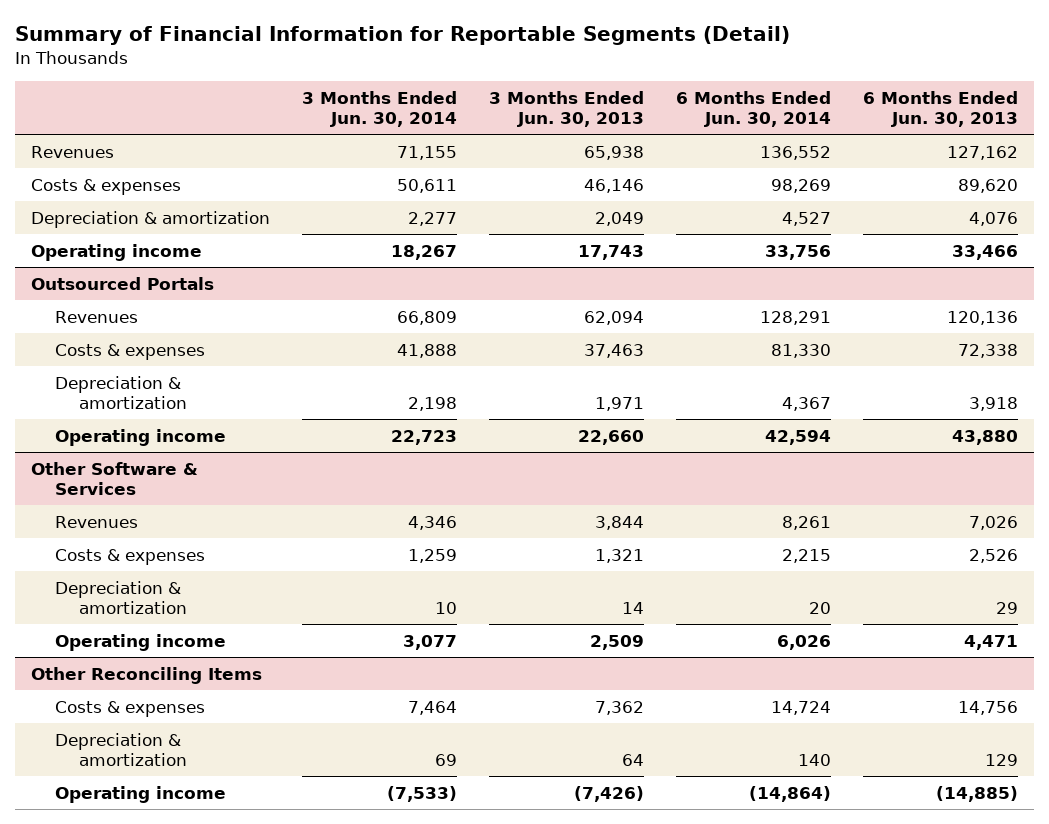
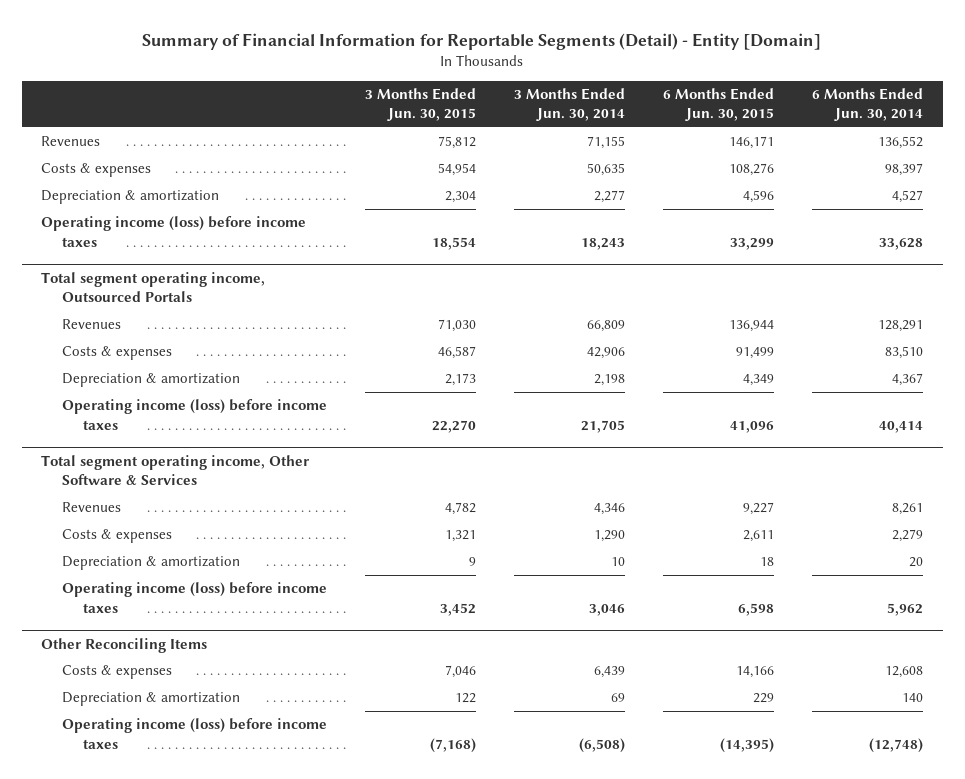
[14,26,790,46] Summary of Financial Information for Reportable Segments (Detail) -> [142,32,822,50] Summary of Financial Information for Reportable Segments (Detail) - Entity [Domain]
[488,90,644,128] 3 Months Ended Jun. 30, 2013 -> none
[862,90,1018,128] 6 Months Ended Jun. 30, 2013 -> none
none -> [365,88,477,122] 3 Months Ended Jun. 30, 2015
none -> [663,88,775,122] 6 Months Ended Jun. 30, 2015
[396,178,457,193] 50,611 -> [587,163,626,177] 50,635
[770,178,831,193] 98,269 -> [885,163,924,177] 98,397
[30,243,202,261] Operating income -> none
[30,276,214,290] Outsourced Portals -> none
none -> [41,216,307,247] Operating income (loss) before income taxes
none -> [41,271,266,303] Total segment operating income, Outsourced Portals
[396,343,457,358] 41,888 -> [587,347,626,360] 42,906
[770,343,831,358] 81,330 -> [885,346,924,360] 83,510
[54,428,226,446] Operating income -> none
[30,461,198,495] Other Software & Services -> none
none -> [61,399,327,430] Operating income (loss) before income taxes
none -> [41,454,310,486] Total segment operating income, Other Software & Services
[407,548,457,563] 1,259 -> [594,530,626,543] 1,290
[781,548,831,563] 2,215 -> [892,529,924,543] 2,279
[54,633,226,651] Operating income -> none
none -> [61,582,327,613] Operating income (loss) before income taxes
[407,700,457,715] 7,464 -> [594,666,626,679] 6,439
[770,700,831,715] 14,724 -> [885,666,924,679] 12,608
[54,785,226,803] Operating income -> none
none -> [61,718,327,749] Operating income (loss) before income taxes

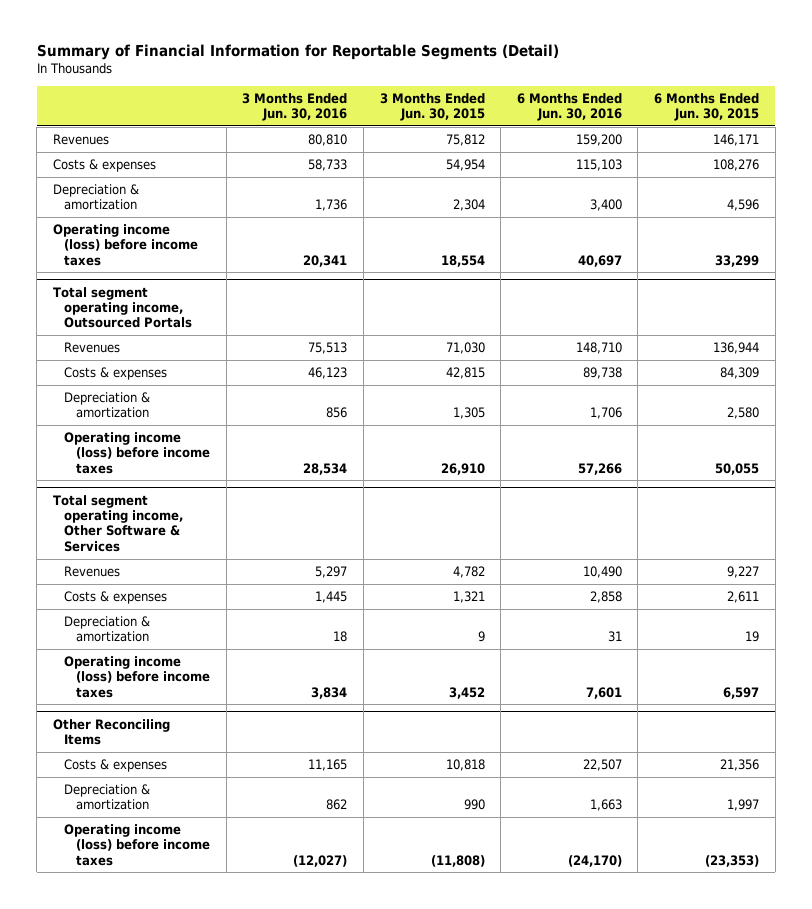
[142,32,822,50] Summary of Financial Information for Reportable Segments (Detail) - Entity [Domain] -> [36,44,559,61] Summary of Financial Information for Reportable Segments (Detail)
[514,88,626,122] 3 Months Ended Jun. 30, 2014 -> none
[812,88,924,122] 6 Months Ended Jun. 30, 2014 -> none
none -> [242,92,348,122] 3 Months Ended Jun. 30, 2016
none -> [516,92,622,122] 6 Months Ended Jun. 30, 2016
[438,346,477,360] 46,587 -> [445,366,485,379] 42,815
[736,347,775,360] 91,499 -> [720,366,760,379] 84,309
[445,373,477,387] 2,173 -> [452,407,485,420] 1,305
[743,374,775,387] 4,349 -> [727,407,760,420] 2,580
[432,419,477,433] 22,270 -> [440,462,485,475] 26,910
[730,420,775,433] 41,096 -> [715,462,760,475] 50,055
[760,557,775,567] 18 -> [745,631,760,643] 19
[738,602,775,616] 6,598 -> [723,686,760,699] 6,597
[445,665,477,679] 7,046 -> [445,758,485,771] 10,818
[736,666,775,679] 14,166 -> [720,758,760,771] 21,356
[455,693,477,704] 122 -> [463,799,485,811] 990
[753,693,775,704] 229 -> [727,799,760,812] 1,997
[430,737,477,753] (7,168) -> [430,854,485,867] (11,808)
[720,737,775,753] (14,395) -> [705,854,760,867] (23,353)

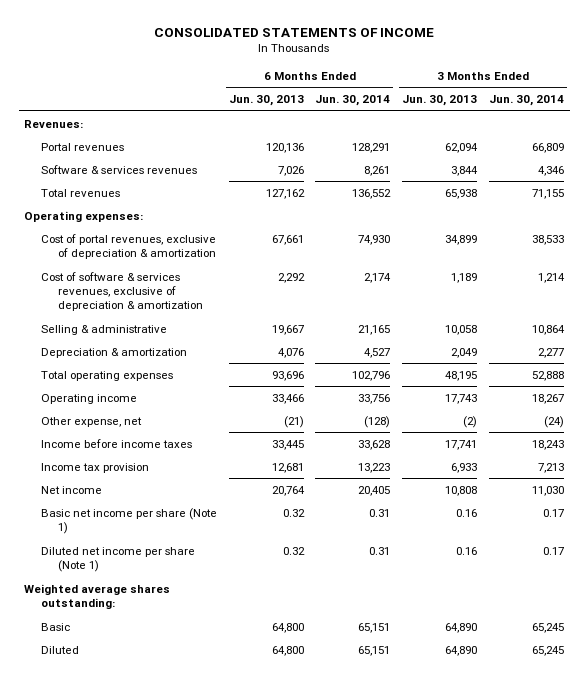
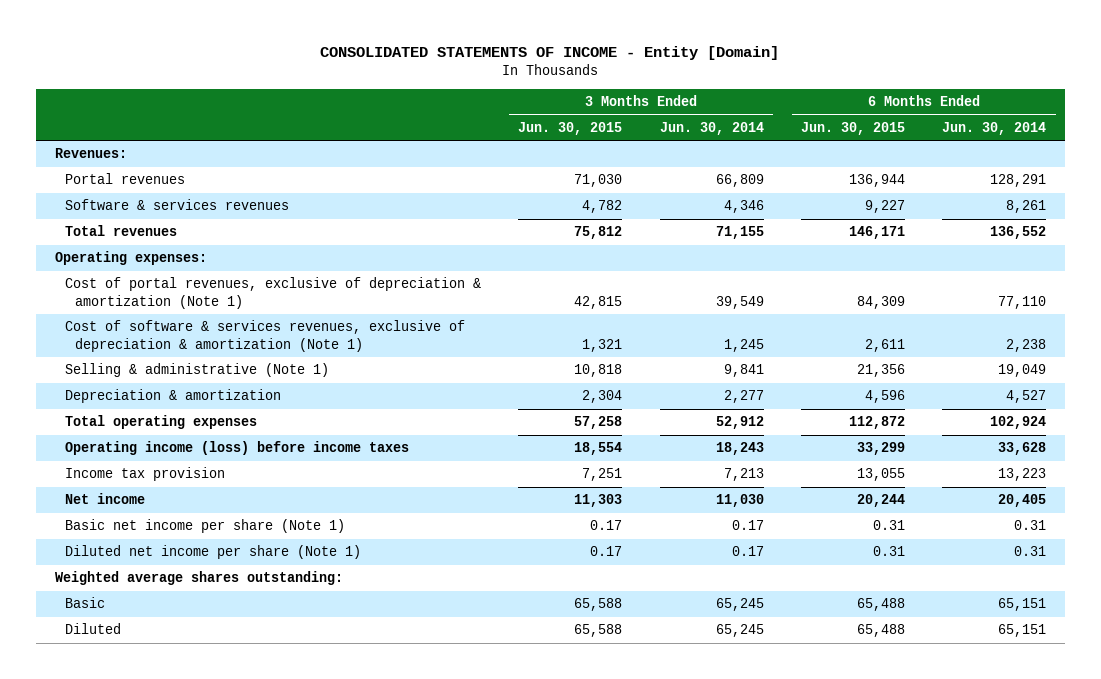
[154,27,435,37] CONSOLIDATED STATEMENTS OF INCOME -> [320,45,780,60] CONSOLIDATED STATEMENTS OF INCOME - Entity [Domain]
[228,95,304,107] Jun. 30, 2013 -> none
[402,95,478,107] Jun. 30, 2013 -> none
none -> [518,121,623,135] Jun. 30, 2015
none -> [800,121,905,135] Jun. 30, 2015
[41,233,217,260] Cost of portal revenues, exclusive of depreciation & amortization -> [64,277,481,309] Cost of portal revenues, exclusive of depreciation & amortization (Note 1)
[358,234,391,245] 74,930 -> [998,295,1047,309] 77,110
[531,234,564,245] 38,533 -> [715,295,764,309] 39,549
[41,271,203,312] Cost of software & services revenues, exclusive of depreciation & amortization -> [64,320,465,352] Cost of software & services revenues, exclusive of depreciation & amortization (Note 1)
[364,272,392,283] 2,174 -> [1006,338,1047,352] 2,238
[537,272,565,283] 1,214 -> [723,338,764,352] 1,245
[41,324,168,335] Selling & administrative -> [64,363,329,378] Selling & administrative (Note 1)
[358,324,391,335] 21,165 -> [998,364,1047,378] 19,049
[531,324,565,335] 10,864 -> [723,364,764,378] 9,841
[41,393,138,404] Operating income -> none
[41,416,143,427] Other expense, net -> none
[352,370,391,381] 102,796 -> [990,416,1047,430] 102,924
[531,370,564,381] 52,888 -> [715,416,764,430] 52,912
[41,438,193,448] Income before income taxes -> [64,441,409,456] Operating income (loss) before income taxes

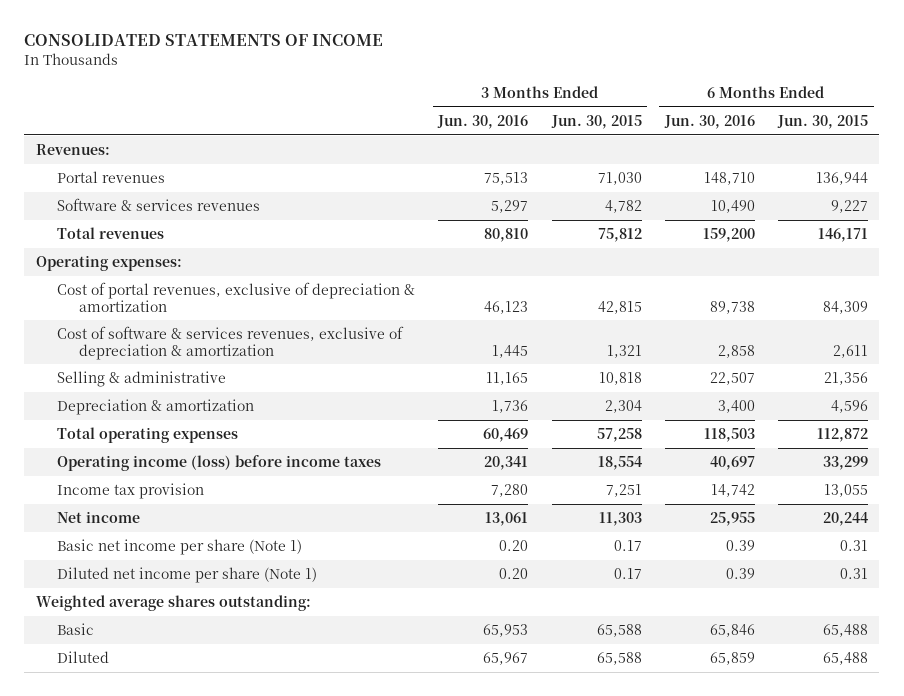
[320,45,780,60] CONSOLIDATED STATEMENTS OF INCOME - Entity [Domain] -> [24,34,384,47] CONSOLIDATED STATEMENTS OF INCOME
[659,121,764,135] Jun. 30, 2014 -> none
[942,121,1047,135] Jun. 30, 2014 -> none
none -> [437,114,529,129] Jun. 30, 2016
none -> [663,114,755,129] Jun. 30, 2016
[64,277,481,309] Cost of portal revenues, exclusive of depreciation & amortization (Note 1) -> [57,282,416,312] Cost of portal revenues, exclusive of depreciation & amortization
[64,320,465,352] Cost of software & services revenues, exclusive of depreciation & amortization (Note 1) -> [57,326,405,360] Cost of software & services revenues, exclusive of depreciation & amortization
[64,363,329,378] Selling & administrative (Note 1) -> [57,371,227,388] Selling & administrative

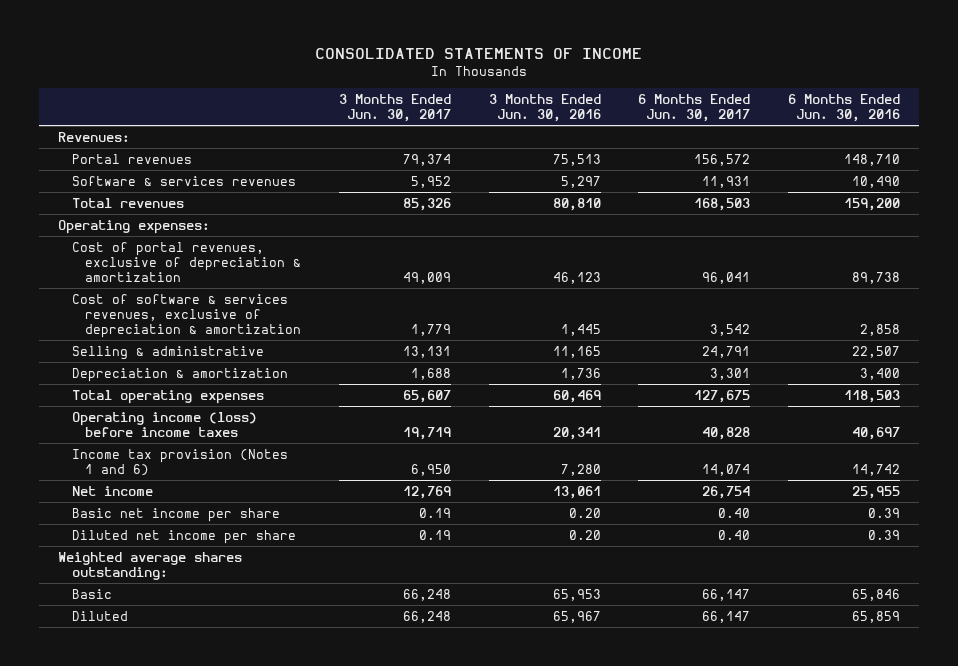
[550,114,642,129] Jun. 30, 2015 -> none
[776,114,868,129] Jun. 30, 2015 -> none
none -> [338,93,451,123] 3 Months Ended Jun. 30, 2017
none -> [638,93,751,123] 6 Months Ended Jun. 30, 2017
[57,483,205,500] Income tax provision -> [71,448,288,476] Income tax provision (Notes 1 and 6)
[57,539,303,556] Basic net income per share (Note 1) -> [71,507,280,522] Basic net income per share
[57,567,318,584] Diluted net income per share (Note 1) -> [71,529,296,544] Diluted net income per share

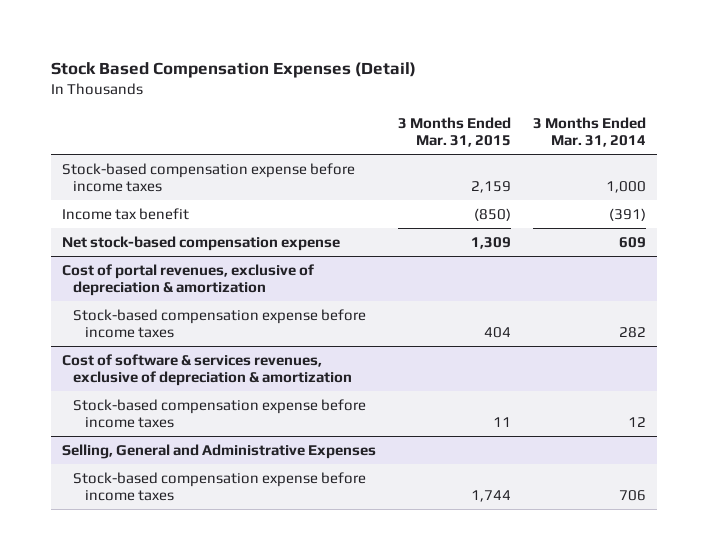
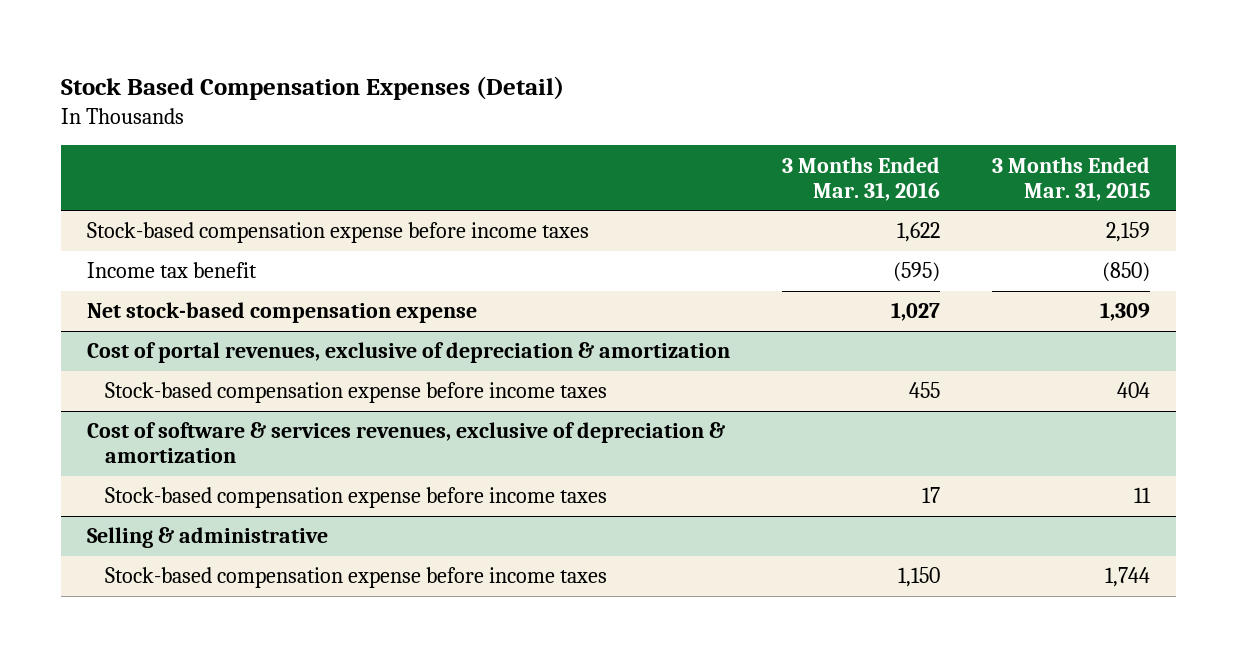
[533,116,647,148] 3 Months Ended Mar. 31, 2014 -> none
none -> [781,156,940,201] 3 Months Ended Mar. 31, 2016
[61,443,376,459] Selling, General and Administrative Expenses -> [87,527,329,549] Selling & administrative

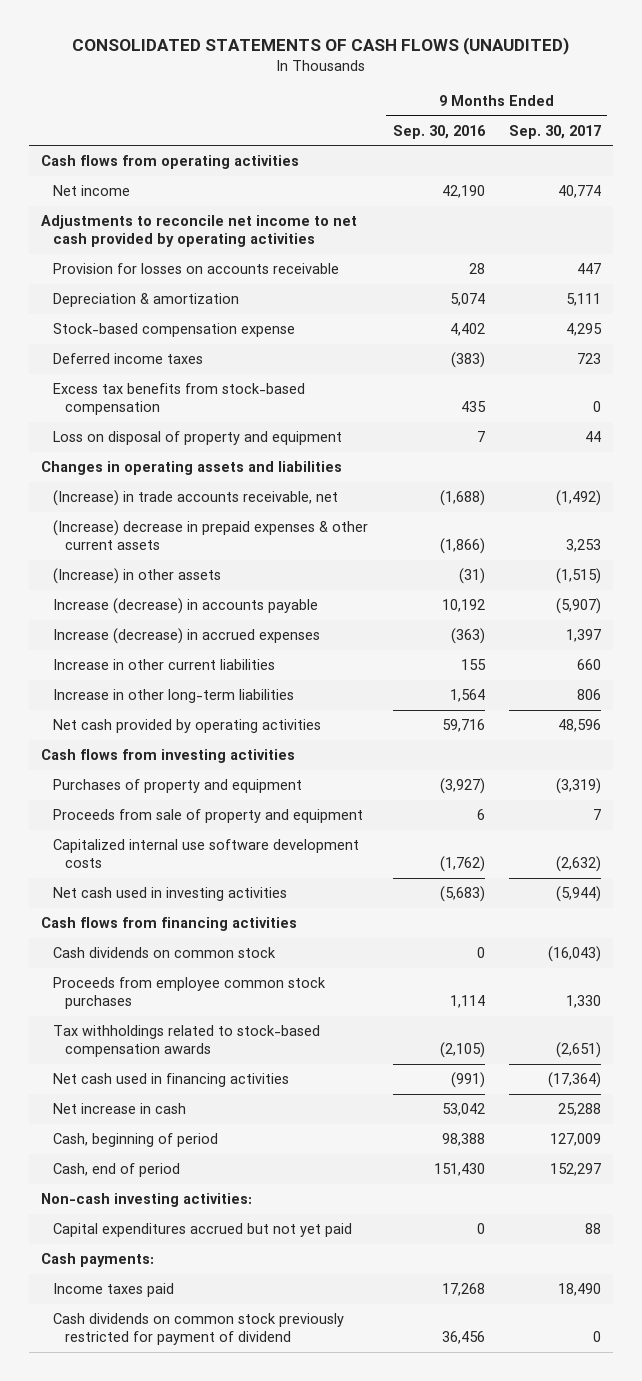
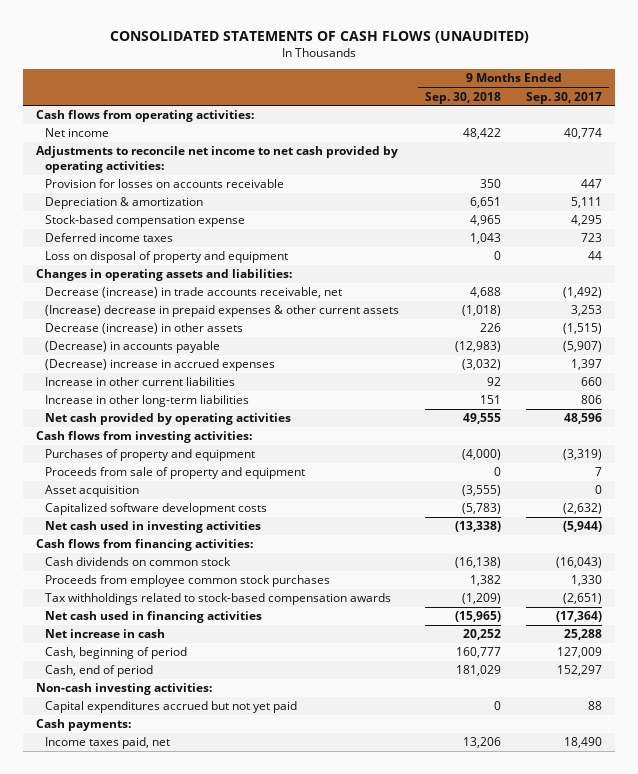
[392,124,486,139] Sep. 30, 2016 -> none
none -> [424,91,501,104] Sep. 30, 2018
[40,154,299,169] Cash flows from operating activities -> [35,110,254,123] Cash flows from operating activities:
[40,214,357,248] Adjustments to reconcile net income to net cash provided by operating activities -> [35,146,398,174] Adjustments to reconcile net income to net cash provided by operating activities:
[53,382,306,416] Excess tax benefits from stock-based compensation -> none
[40,460,342,475] Changes in operating assets and liabilities -> [35,269,292,282] Changes in operating assets and liabilities:
[53,489,339,506] (Increase) in trade accounts receivable, net -> [44,287,342,299] Decrease (increase) in trade accounts receivable, net
[53,567,222,584] (Increase) in other assets -> [44,323,243,335] Decrease (increase) in other assets
[53,597,319,614] Increase (decrease) in accounts payable -> [44,341,220,354] (Decrease) in accounts payable
[53,627,321,644] Increase (decrease) in accrued expenses -> [44,359,275,372] (Decrease) increase in accrued expenses
[40,748,295,763] Cash flows from investing activities -> [35,431,252,444] Cash flows from investing activities:
none -> [44,485,139,498] Asset acquisition
[53,838,360,869] Capitalized internal use software development costs -> [44,503,267,516] Capitalized software development costs
[40,916,297,931] Cash flows from financing activities -> [35,539,253,552] Cash flows from financing activities:
[53,1312,345,1346] Cash dividends on common stock previously restricted for payment of dividend -> none
[53,1282,175,1297] Income taxes paid -> [44,737,170,750] Income taxes paid, net

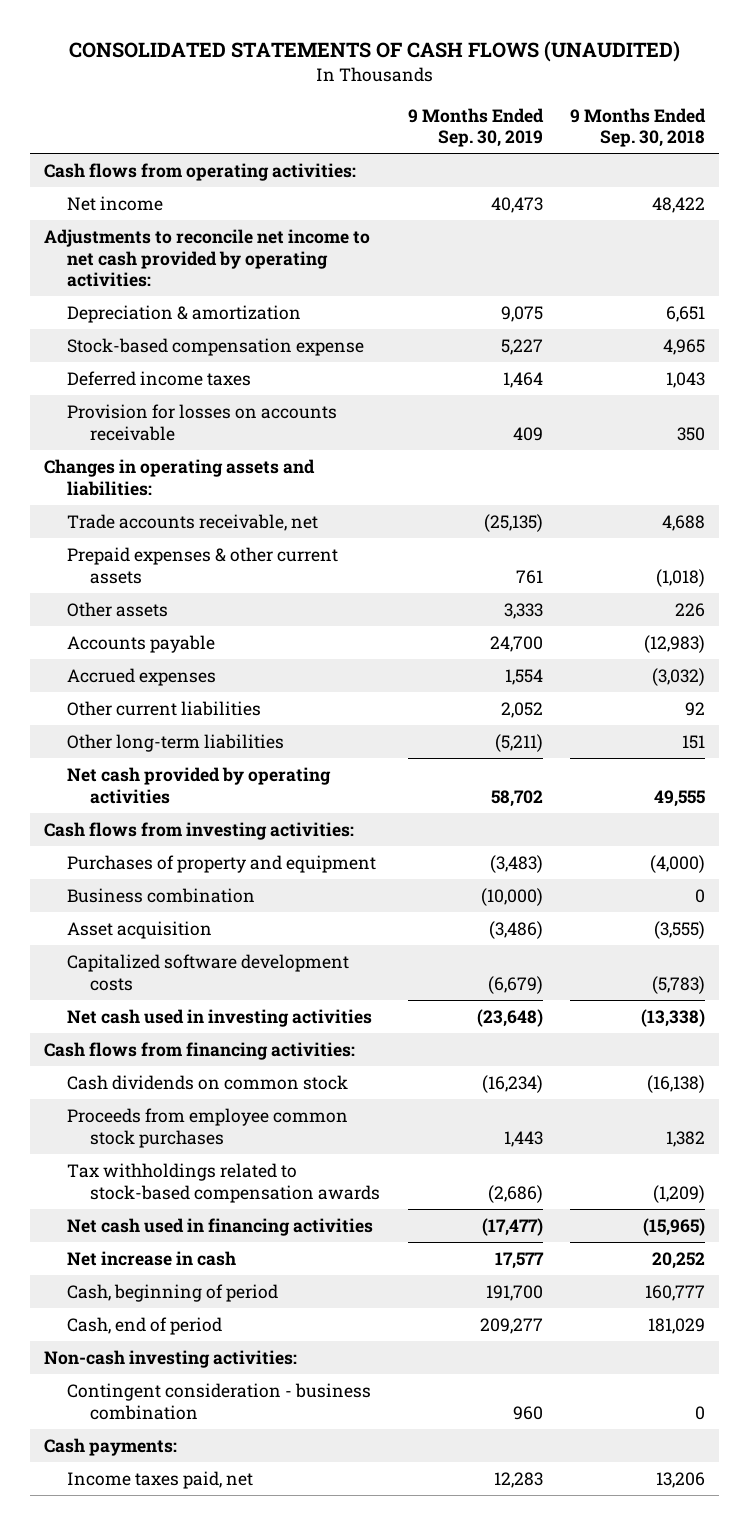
[526,91,603,104] Sep. 30, 2017 -> none
none -> [407,107,544,148] 9 Months Ended Sep. 30, 2019
[44,251,288,264] Loss on disposal of property and equipment -> none
[44,179,284,189] Provision for losses on accounts receivable -> [67,403,338,441] Provision for losses on accounts receivable
[44,287,342,299] Decrease (increase) in trade accounts receivable, net -> [67,513,319,531] Trade accounts receivable, net
[44,305,399,318] (Increase) decrease in prepaid expenses & other current assets -> [67,546,339,584] Prepaid expenses & other current assets
[44,323,243,335] Decrease (increase) in other assets -> [67,601,169,617] Other assets
[44,341,220,354] (Decrease) in accounts payable -> [67,634,216,653] Accounts payable
[44,359,275,372] (Decrease) increase in accrued expenses -> [67,667,217,686] Accrued expenses
[44,377,235,387] Increase in other current liabilities -> [67,700,262,716] Other current liabilities
[44,395,249,408] Increase in other long-term liabilities -> [67,733,285,752] Other long-term liabilities
[44,467,305,480] Proceeds from sale of property and equipment -> none
none -> [67,887,256,903] Business combination
[44,701,297,714] Capital expenditures accrued but not yet paid -> none
none -> [67,1382,372,1420] Contingent consideration - business combination

